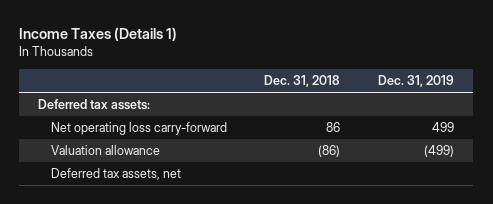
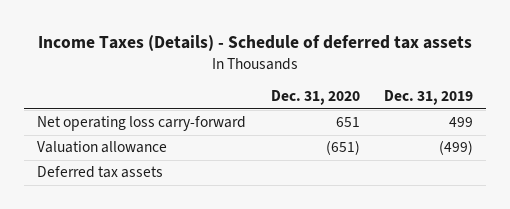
[19,27,178,42] Income Taxes (Details 1) -> [38,35,473,52] Income Taxes (Details) - Schedule of deferred tax assets
[264,75,341,88] Dec. 31, 2018 -> none
none -> [270,90,360,106] Dec. 31, 2020
[38,99,151,111] Deferred tax assets: -> none
[50,168,181,181] Deferred tax assets, net -> [36,166,163,179] Deferred tax assets

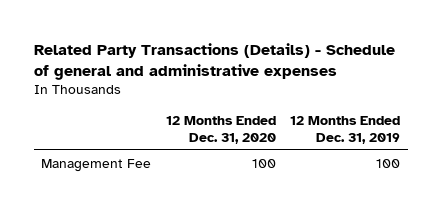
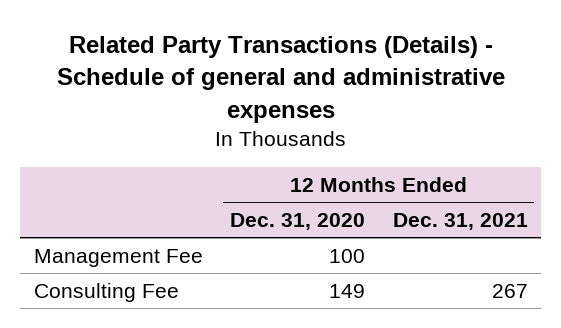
[290,115,401,144] 12 Months Ended Dec. 31, 2019 -> none
none -> [392,213,528,231] Dec. 31, 2021
none -> [33,282,179,302] Consulting Fee

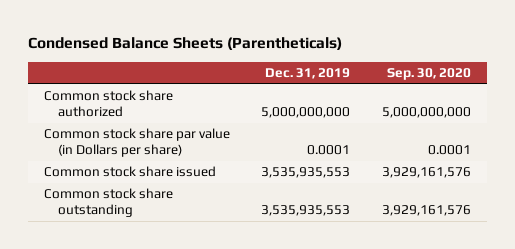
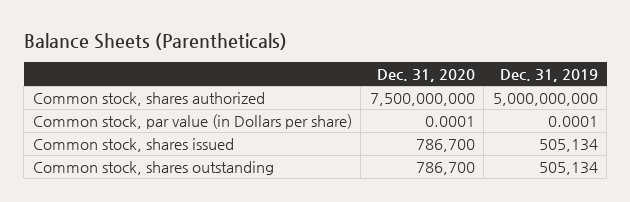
[27,37,342,51] Condensed Balance Sheets (Parentheticals) -> [23,33,287,51] Balance Sheets (Parentheticals)
[387,67,472,80] Sep. 30, 2020 -> none
none -> [376,69,475,83] Dec. 31, 2020
[43,90,173,118] Common stock share authorized -> [32,91,265,106] Common stock, shares authorized
[43,128,230,158] Common stock share par value (in Dollars per share) -> [32,113,352,129] Common stock, par value (in Dollars per share)
[43,166,216,178] Common stock share issued -> [32,137,234,152] Common stock, shares issued
[261,167,351,179] 3,535,935,553 -> [538,138,598,152] 505,134
[43,188,173,218] Common stock share outstanding -> [32,160,274,175] Common stock, shares outstanding
[261,205,351,217] 3,535,935,553 -> [538,161,598,175] 505,134

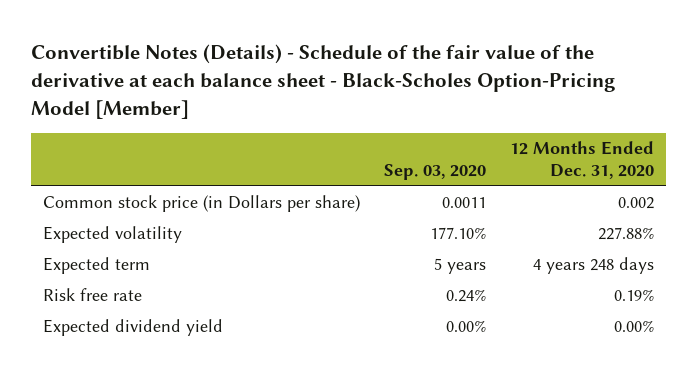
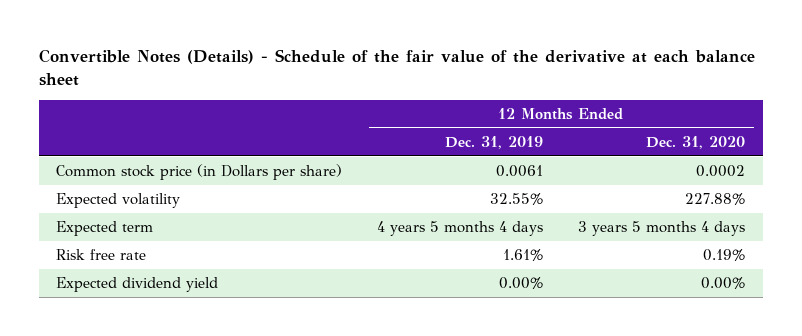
[30,43,616,119] Convertible Notes (Details) - Schedule of the fair value of the derivative at each balance sheet - Black-Scholes Option-Pricing Model [Member] -> [38,49,755,87] Convertible Notes (Details) - Schedule of the fair value of the derivative at each balance sheet
[383,164,486,181] Sep. 03, 2020 -> none
none -> [445,135,544,149] Dec. 31, 2019
[618,197,655,210] 0.002 -> [696,165,746,178] 0.0002
[533,257,655,275] 4 years 248 days -> [578,221,746,237] 3 years 5 months 4 days

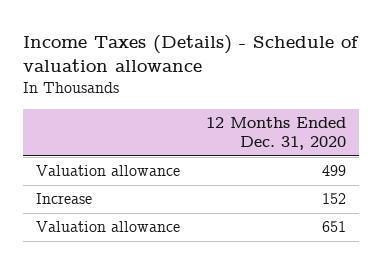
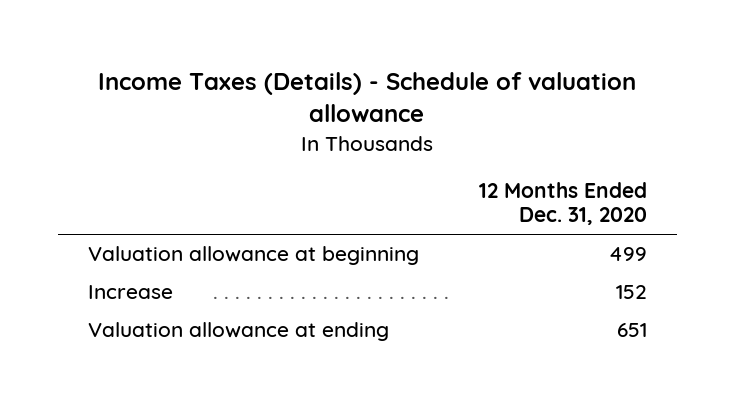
[36,165,181,177] Valuation allowance -> [87,246,419,266] Valuation allowance at beginning
[36,221,181,233] Valuation allowance -> [87,322,389,342] Valuation allowance at ending

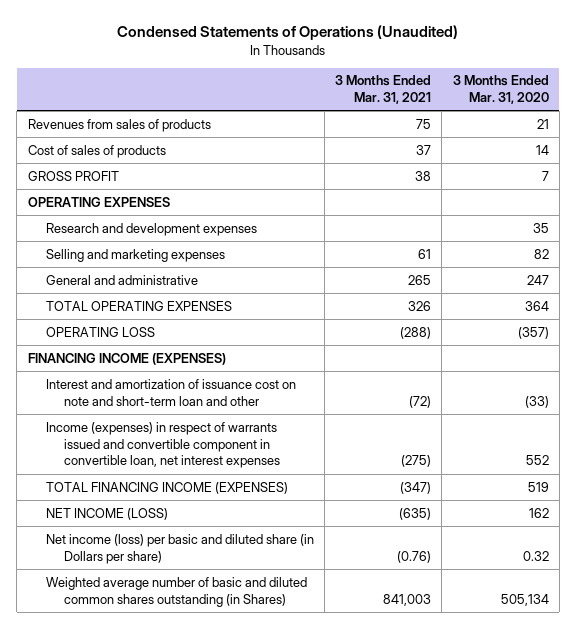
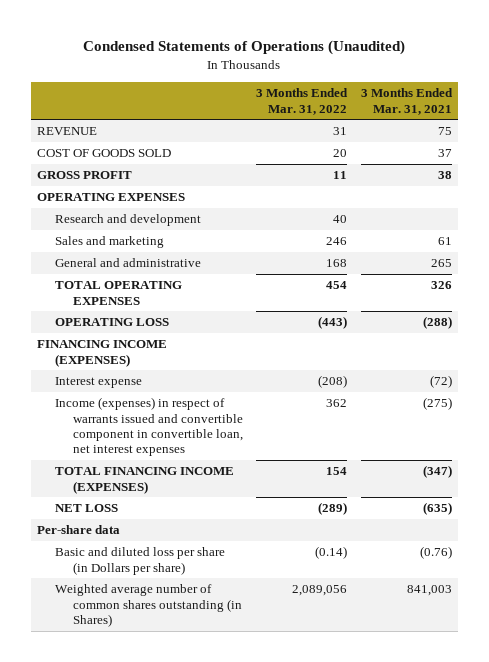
[452,75,549,105] 3 Months Ended Mar. 31, 2020 -> none
none -> [256,88,349,115] 3 Months Ended Mar. 31, 2022
[27,118,211,132] Revenues from sales of products -> [37,127,98,136] REVENUE
[27,144,166,158] Cost of sales of products -> [37,149,172,158] COST OF GOODS SOLD
[45,222,257,236] Research and development expenses -> [55,214,202,227] Research and development
[45,248,225,262] Selling and marketing expenses -> [55,236,165,249] Sales and marketing
[45,378,296,406] Interest and amortization of issuance cost on note and short-term loan and other -> none
none -> [55,377,143,389] Interest expense
[45,507,168,520] NET INCOME (LOSS) -> [55,504,119,513] NET LOSS
none -> [37,525,121,535] Per-share data
[45,533,314,564] Net income (loss) per basic and diluted share (in Dollars per share) -> [55,547,226,575] Basic and diluted loss per share (in Dollars per share)
[45,576,307,607] Weighted average number of basic and diluted common shares outstanding (in Shares) -> [55,584,243,627] Weighted average number of common shares outstanding (in Shares)

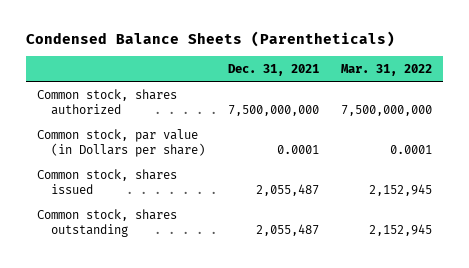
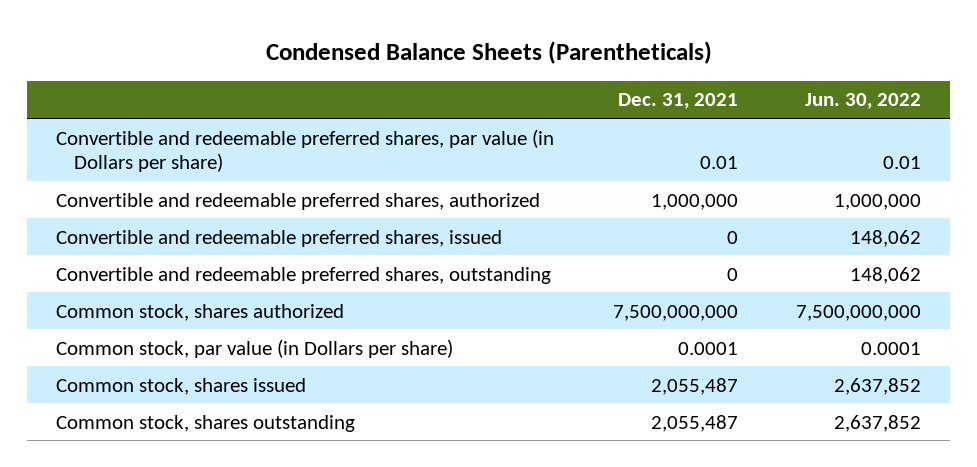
[341,63,433,76] Mar. 31, 2022 -> none
none -> [805,93,922,110] Jun. 30, 2022
none -> [56,128,555,173] Convertible and redeemable preferred shares, par value (in Dollars per share)
none -> [56,192,541,210] Convertible and redeemable preferred shares, authorized
none -> [56,229,503,247] Convertible and redeemable preferred shares, issued
none -> [56,266,552,284] Convertible and redeemable preferred shares, outstanding

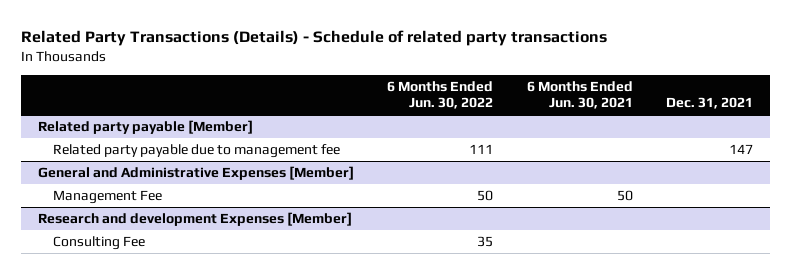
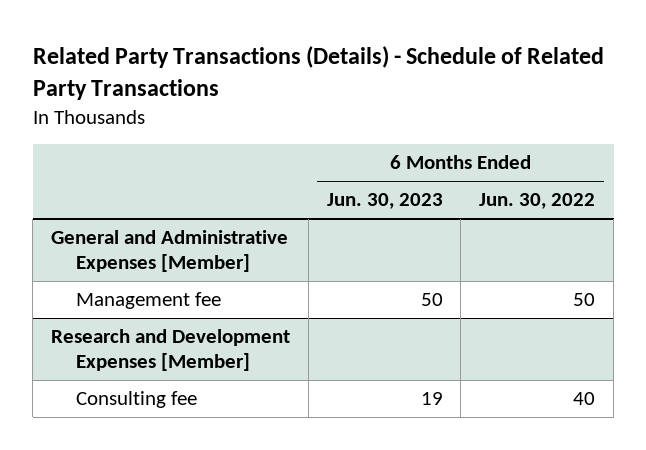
[20,30,607,47] Related Party Transactions (Details) - Schedule of related party transactions -> [32,46,604,101] Related Party Transactions (Details) - Schedule of Related Party Transactions
[526,80,633,110] 6 Months Ended Jun. 30, 2021 -> none
[666,97,754,110] Dec. 31, 2021 -> none
none -> [326,193,443,210] Jun. 30, 2023
[37,119,253,134] Related party payable [Member] -> none
[53,143,341,158] Related party payable due to management fee -> none
[53,189,163,204] Management Fee -> [75,292,221,310] Management fee
[37,211,352,226] Research and development Expenses [Member] -> [50,329,290,372] Research and Development Expenses [Member]
[53,235,146,250] Consulting Fee -> [75,391,197,409] Consulting fee
[477,235,494,247] 35 -> [573,392,596,406] 40

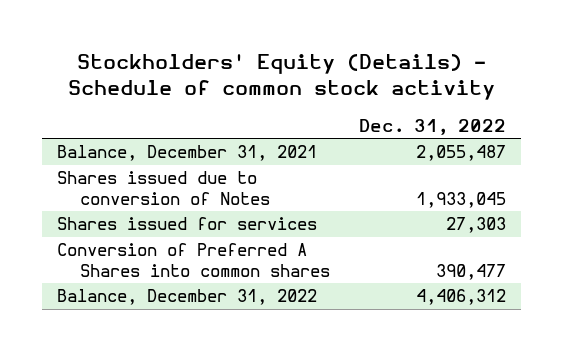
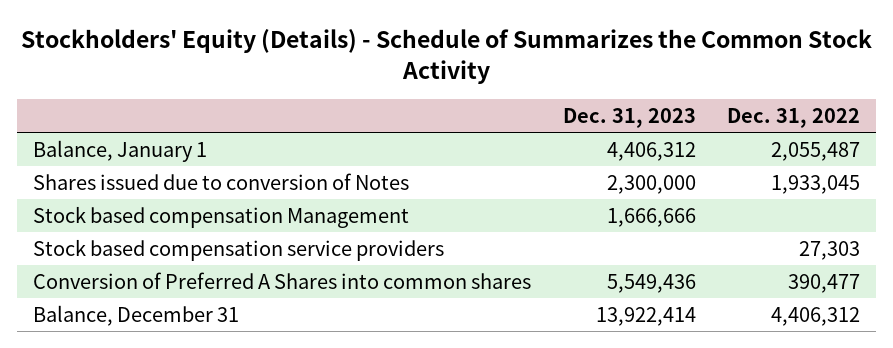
[67,53,495,101] Stockholders' Equity (Details) - Schedule of common stock activity -> [20,29,872,84] Stockholders' Equity (Details) - Schedule of Summarizes the Common Stock Activity
none -> [562,107,696,128] Dec. 31, 2023
[57,145,318,162] Balance, December 31, 2021 -> [33,139,208,162] Balance, January 1
none -> [33,205,410,228] Stock based compensation Management
[57,217,318,231] Shares issued for services -> [33,238,445,261] Stock based compensation service providers
[57,289,318,306] Balance, December 31, 2022 -> [33,304,240,326] Balance, December 31

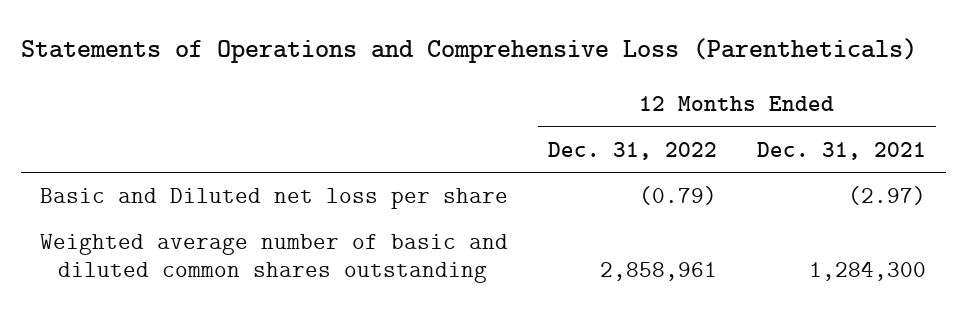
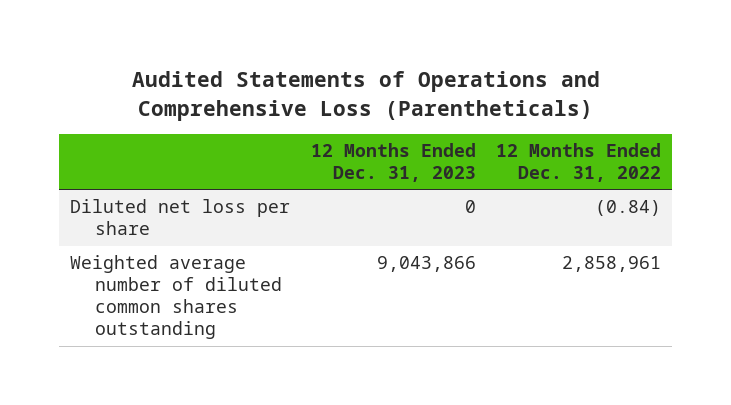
[20,38,917,64] Statements of Operations and Comprehensive Loss (Parentheticals) -> [131,71,600,121] Audited Statements of Operations and Comprehensive Loss (Parentheticals)
[757,141,927,160] Dec. 31, 2021 -> none
none -> [310,142,476,183] 12 Months Ended Dec. 31, 2023
[40,188,509,210] Basic and Diluted net loss per share -> [69,199,290,236] Diluted net loss per share
[639,186,718,206] (0.79) -> [595,200,662,217] (0.84)
[40,234,509,284] Weighted average number of basic and diluted common shares outstanding -> [69,255,283,340] Weighted average number of diluted common shares outstanding

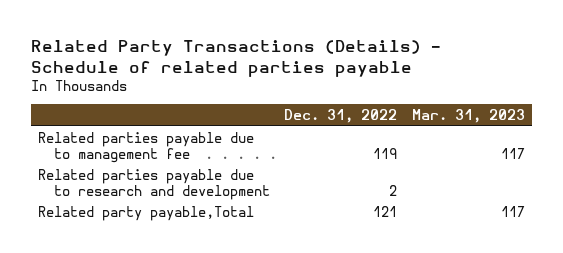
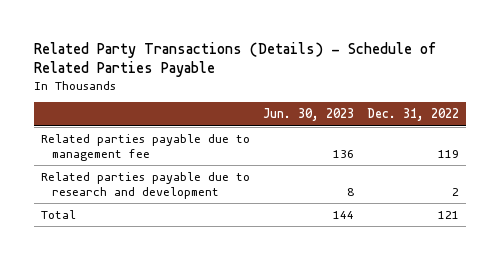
[30,39,441,77] Related Party Transactions (Details) - Schedule of related parties payable -> [34,41,437,77] Related Party Transactions (Details) - Schedule of Related Parties Payable
[411,109,525,124] Mar. 31, 2023 -> none
none -> [262,108,354,122] Jun. 30, 2023
[37,205,254,221] Related party payable,Total -> [40,210,76,220] Total

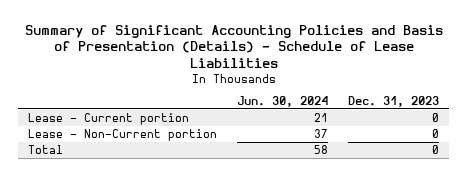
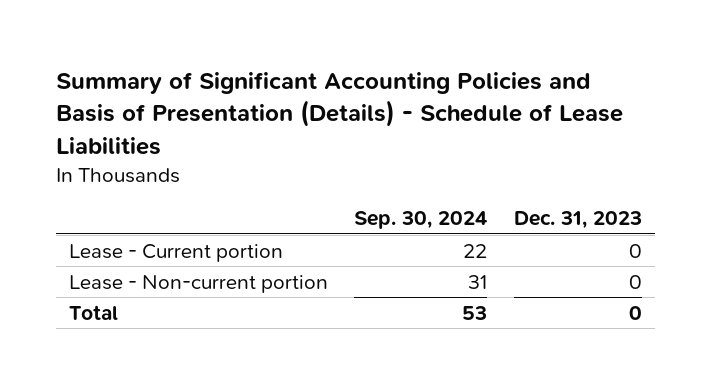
[237,96,329,108] Jun. 30, 2024 -> none
none -> [354,211,488,230] Sep. 30, 2024
[28,128,218,141] Lease - Non-Current portion -> [69,274,329,293] Lease - Non-current portion

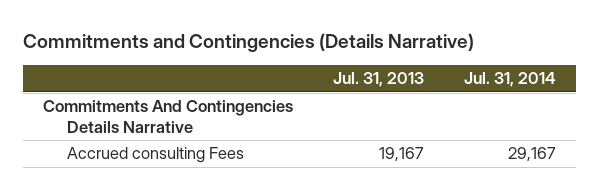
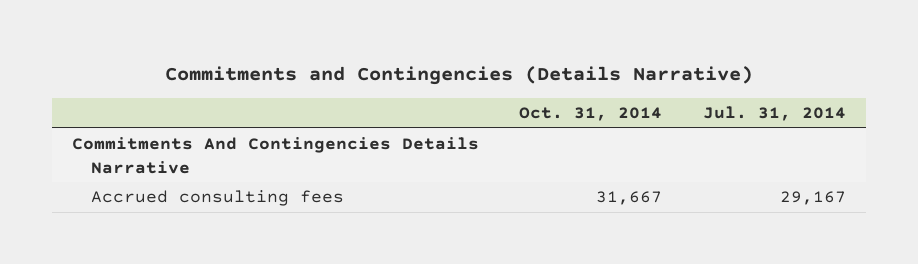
[332,72,424,88] Jul. 31, 2013 -> none
none -> [519,107,663,122] Oct. 31, 2014
[67,147,245,164] Accrued consulting Fees -> [90,190,344,207] Accrued consulting fees

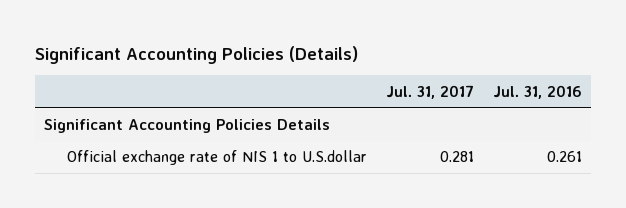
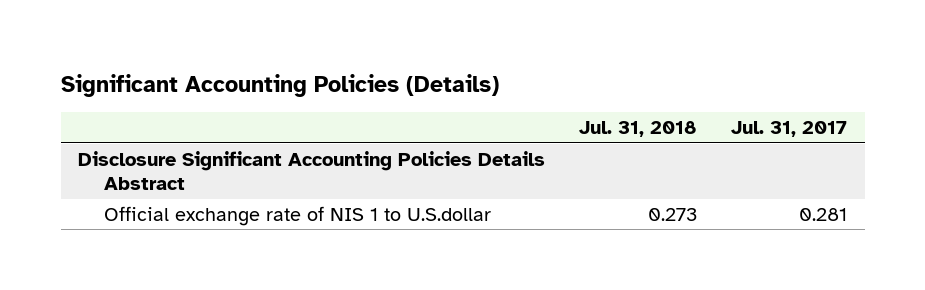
[492,84,582,99] Jul. 31, 2016 -> none
none -> [579,121,698,138] Jul. 31, 2018
[44,119,331,134] Significant Accounting Policies Details -> [77,150,545,191] Disclosure Significant Accounting Policies Details Abstract

